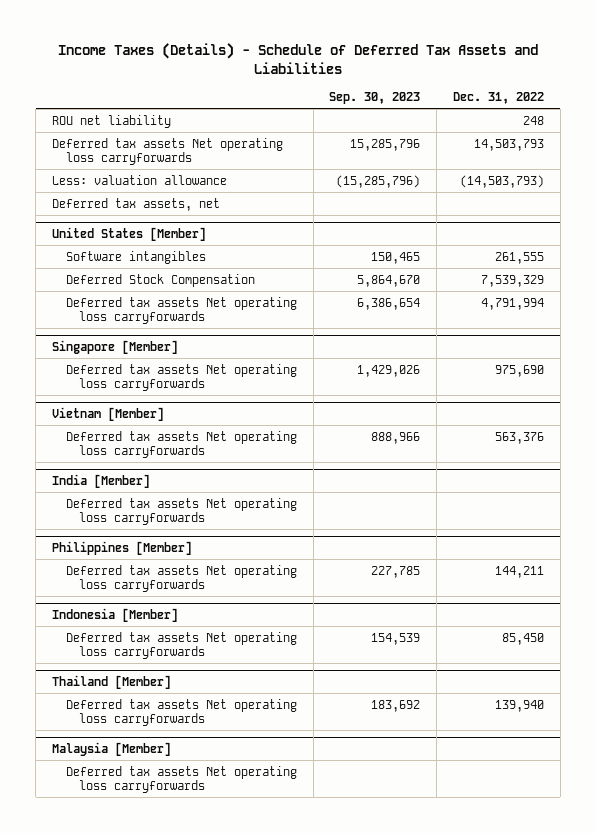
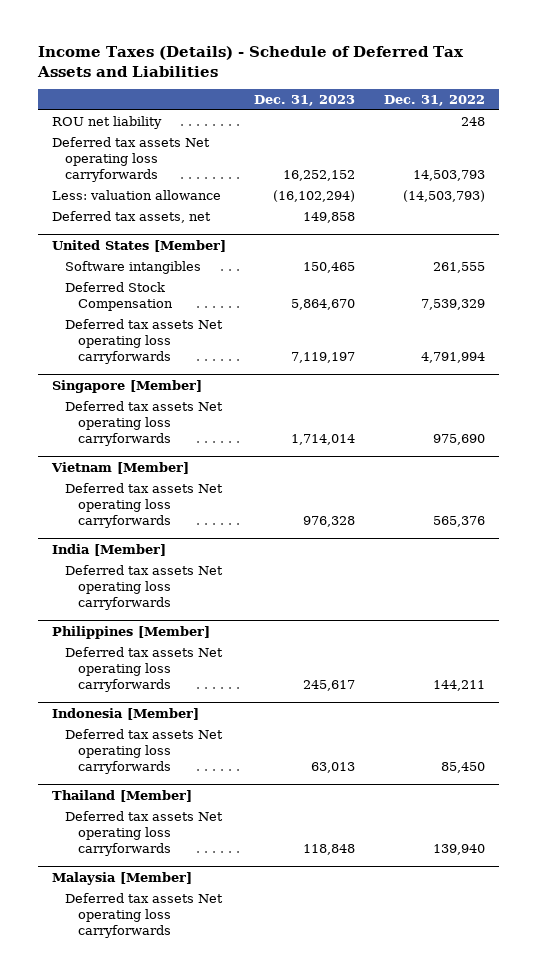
[329,92,421,105] Sep. 30, 2023 -> none
none -> [254,95,356,107] Dec. 31, 2023
[495,431,545,444] 563,376 -> [432,515,485,527] 565,376

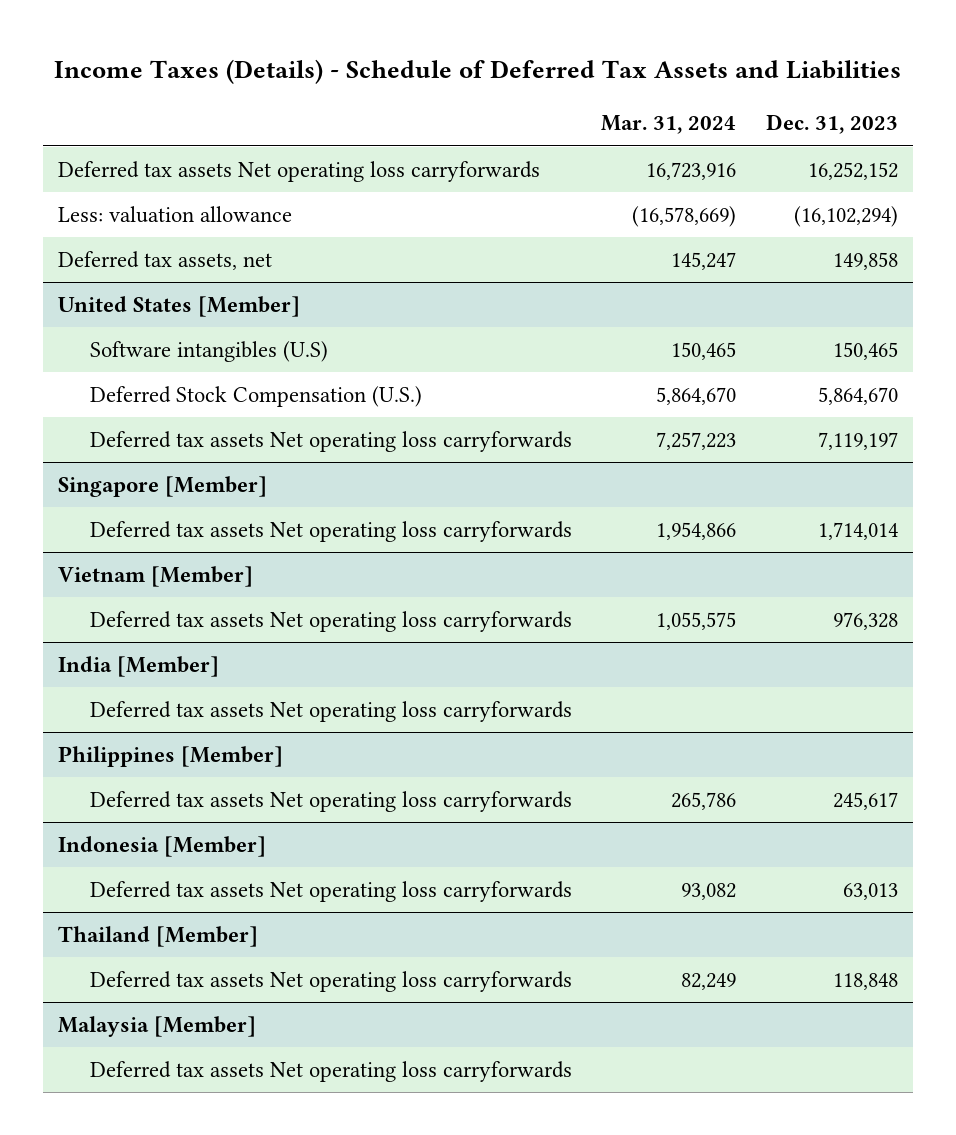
[383,95,485,107] Dec. 31, 2022 -> none
none -> [601,115,737,135] Mar. 31, 2024
[52,115,163,129] ROU net liability -> none
[65,260,202,274] Software intangibles -> [89,340,328,362] Software intangibles (U.S)
[65,281,173,311] Deferred Stock Compensation -> [89,385,422,407] Deferred Stock Compensation (U.S.)

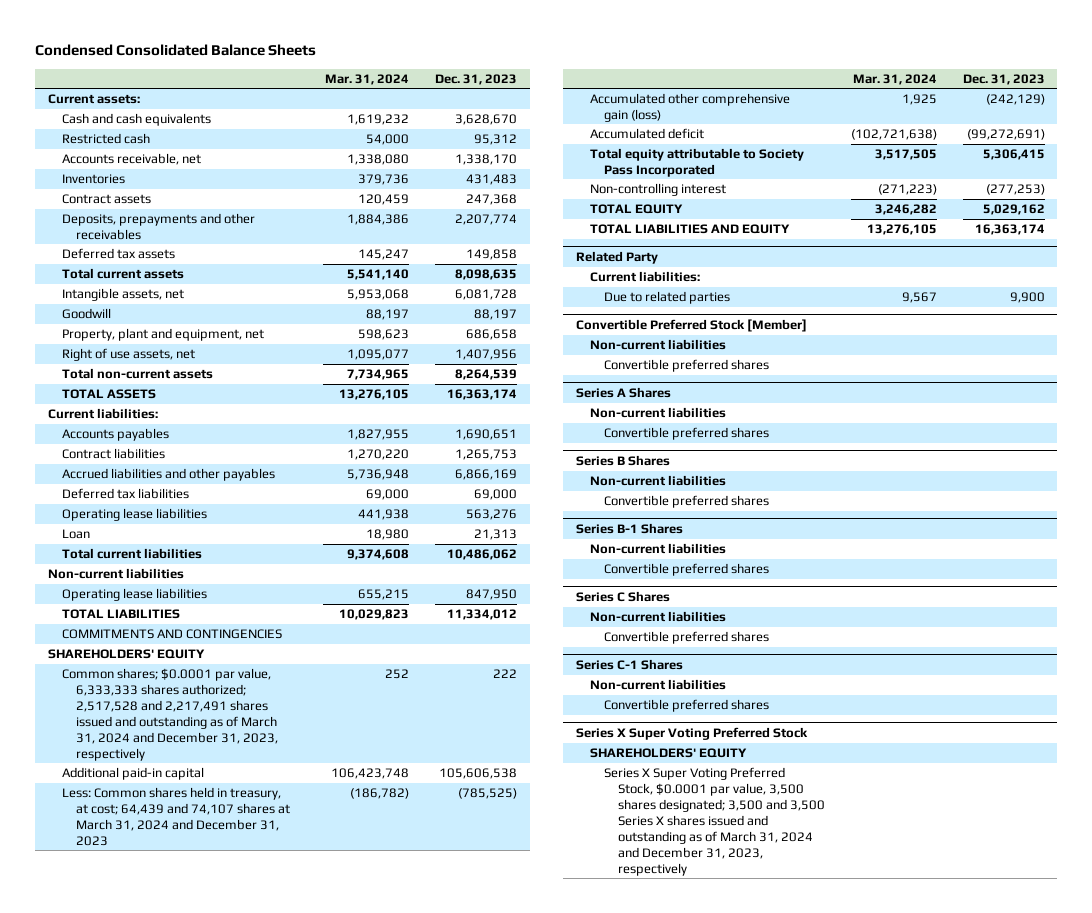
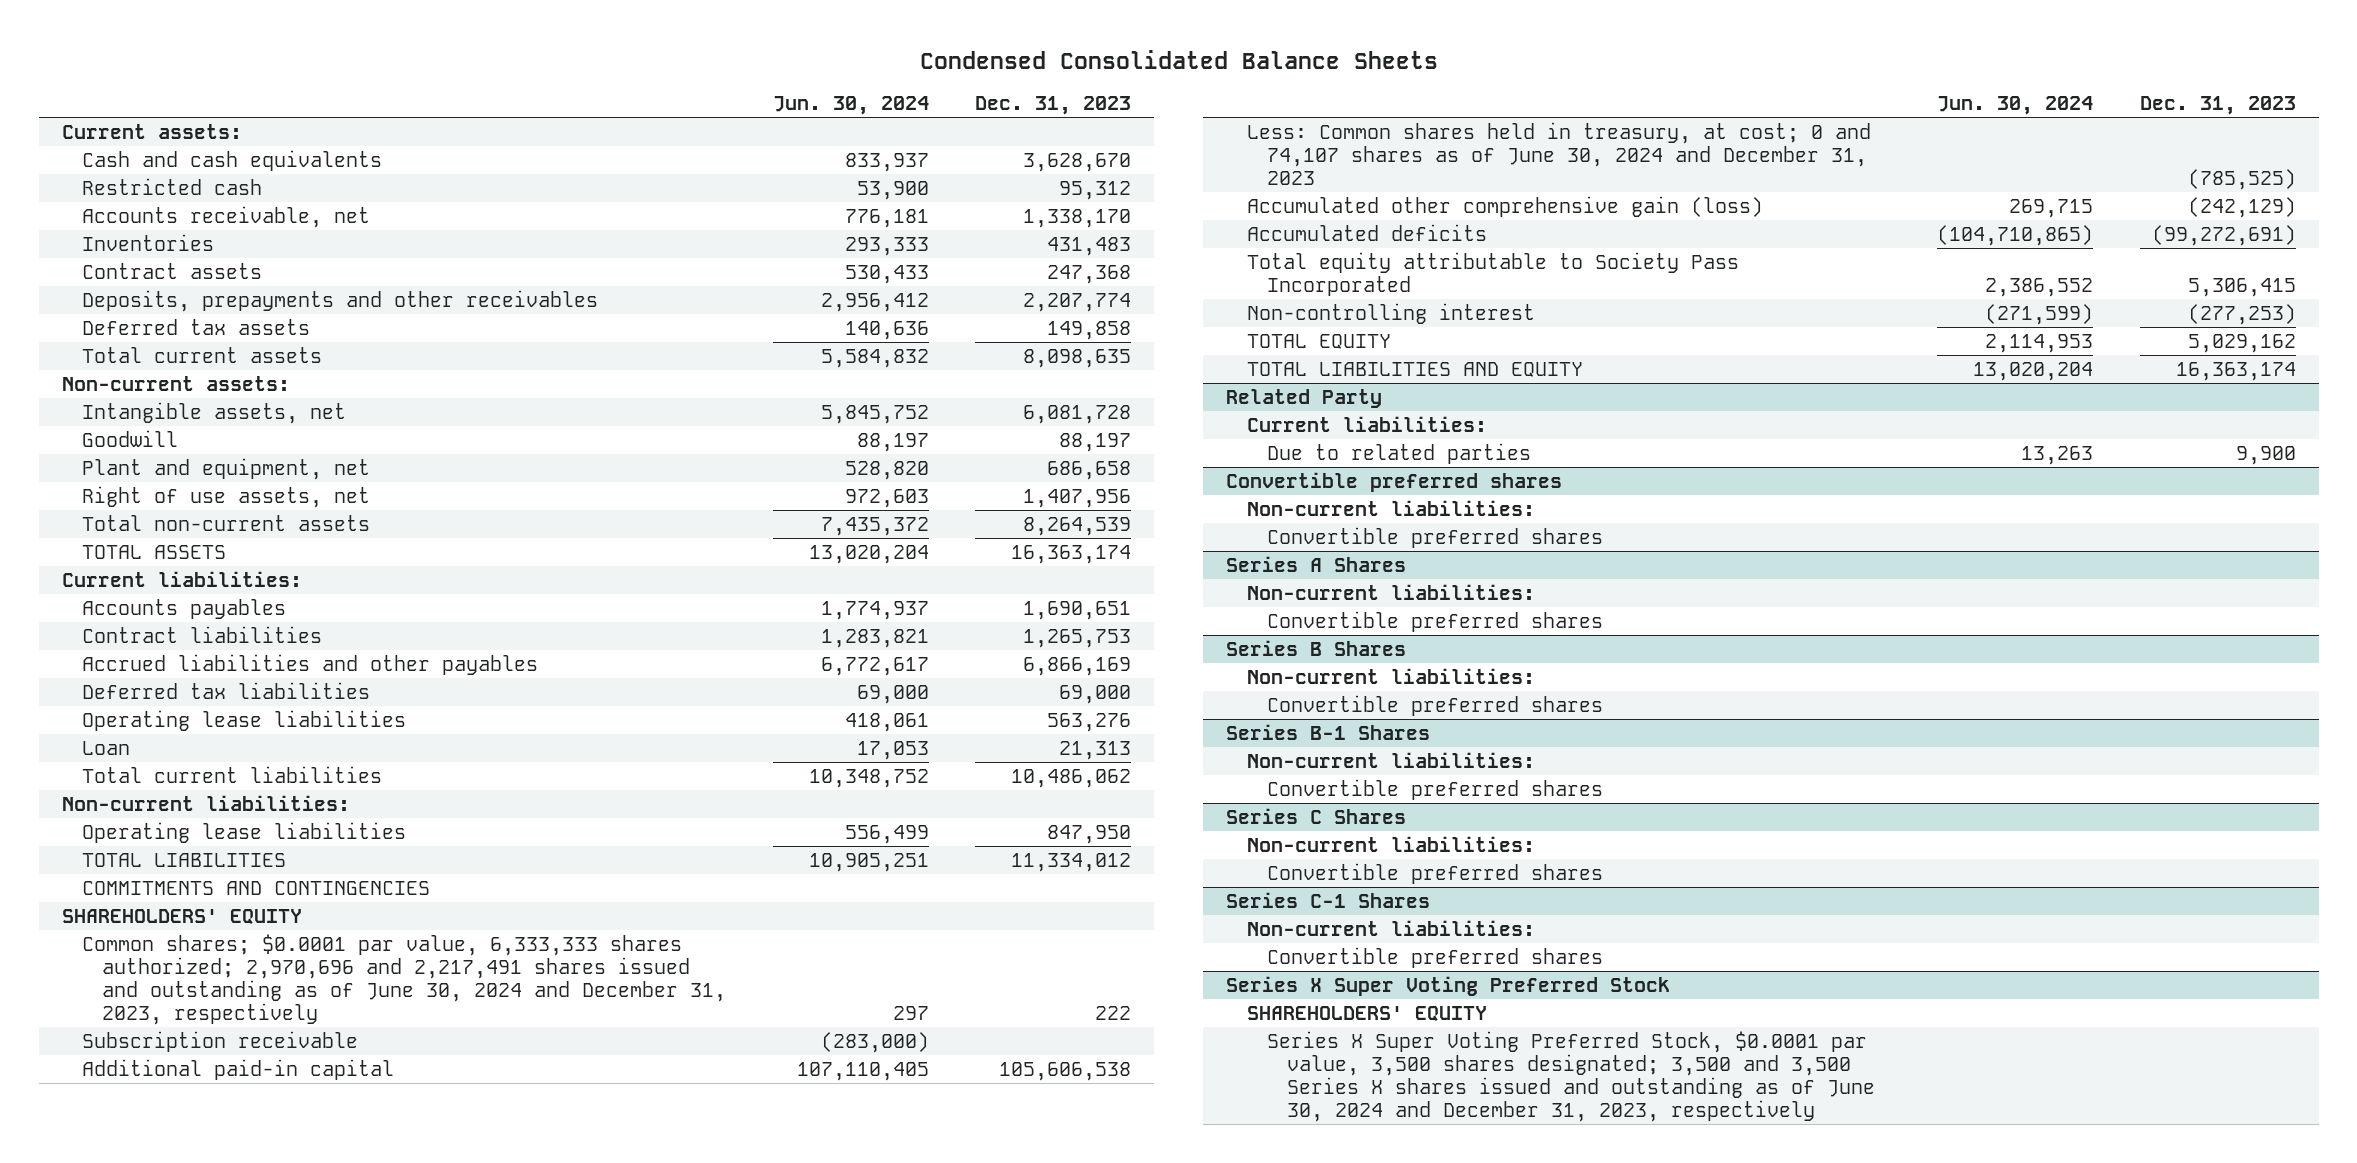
[325,73,410,85] Mar. 31, 2024 -> none
none -> [772,95,929,115] Jun. 30, 2024
none -> [61,376,290,392] Non-current assets:
[62,328,265,342] Property, plant and equipment, net -> [81,458,370,481] Plant and equipment, net
[47,568,184,580] Non-current liabilities -> [61,795,350,812] Non-current liabilities:
[62,668,279,761] Common shares; $0.0001 par value, 6,333,333 shares authorized; 2,517,528 and 2,217,491 shares issued and outstanding as of March 31, 2024 and December 31, 2023, respectively -> [81,934,727,1026] Common shares; $0.0001 par value, 6,333,333 shares authorized; 2,970,696 and 2,217,491 shares issued and outstanding as of June 30, 2024 and December 31, 2023, respectively
none -> [81,1031,358,1053] Subscription receivable
[62,787,291,846] Less: Common shares held in treasury, at cost; 64,439 and 74,107 shares at March 31, 2024 and December 31, 2023 -> [1246,122,1871,186] Less: Common shares held in treasury, at cost; 0 and 74,107 shares as of June 30, 2024 and December 31, 2023
[589,128,704,140] Accumulated deficit -> [1246,224,1487,242] Accumulated deficits
[575,319,807,333] Convertible Preferred Stock [Member] -> [1226,472,1563,493] Convertible preferred shares
[589,339,726,351] Non-current liabilities -> [1246,500,1535,517] Non-current liabilities:
[589,407,726,419] Non-current liabilities -> [1246,584,1535,601] Non-current liabilities:
[589,475,726,487] Non-current liabilities -> [1246,668,1535,685] Non-current liabilities:
[589,543,726,555] Non-current liabilities -> [1246,752,1535,769] Non-current liabilities:
[589,611,726,623] Non-current liabilities -> [1246,836,1535,853] Non-current liabilities:
[589,679,726,691] Non-current liabilities -> [1246,920,1535,937] Non-current liabilities:
[604,767,826,876] Series X Super Voting Preferred Stock, $0.0001 par value, 3,500 shares designated; 3,500 and 3,500 Series X shares issued and outstanding as of March 31, 2024 and December 31, 2023, respectively -> [1266,1031,1876,1123] Series X Super Voting Preferred Stock, $0.0001 par value, 3,500 shares designated; 3,500 and 3,500 Series X shares issued and outstanding as of June 30, 2024 and December 31, 2023, respectively

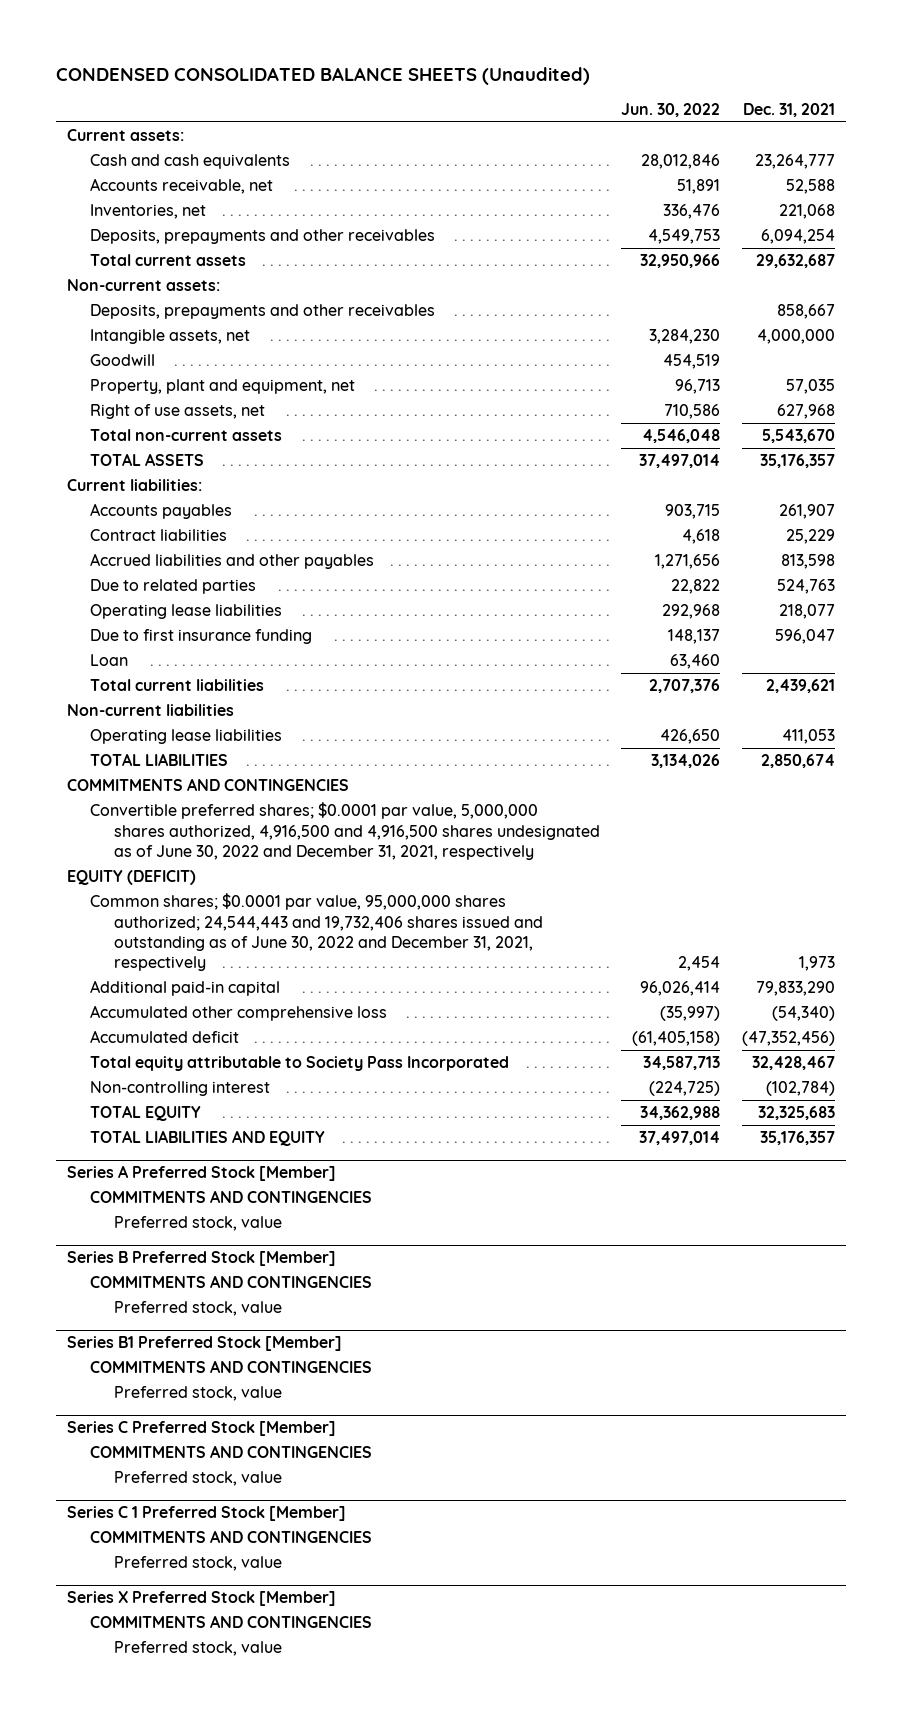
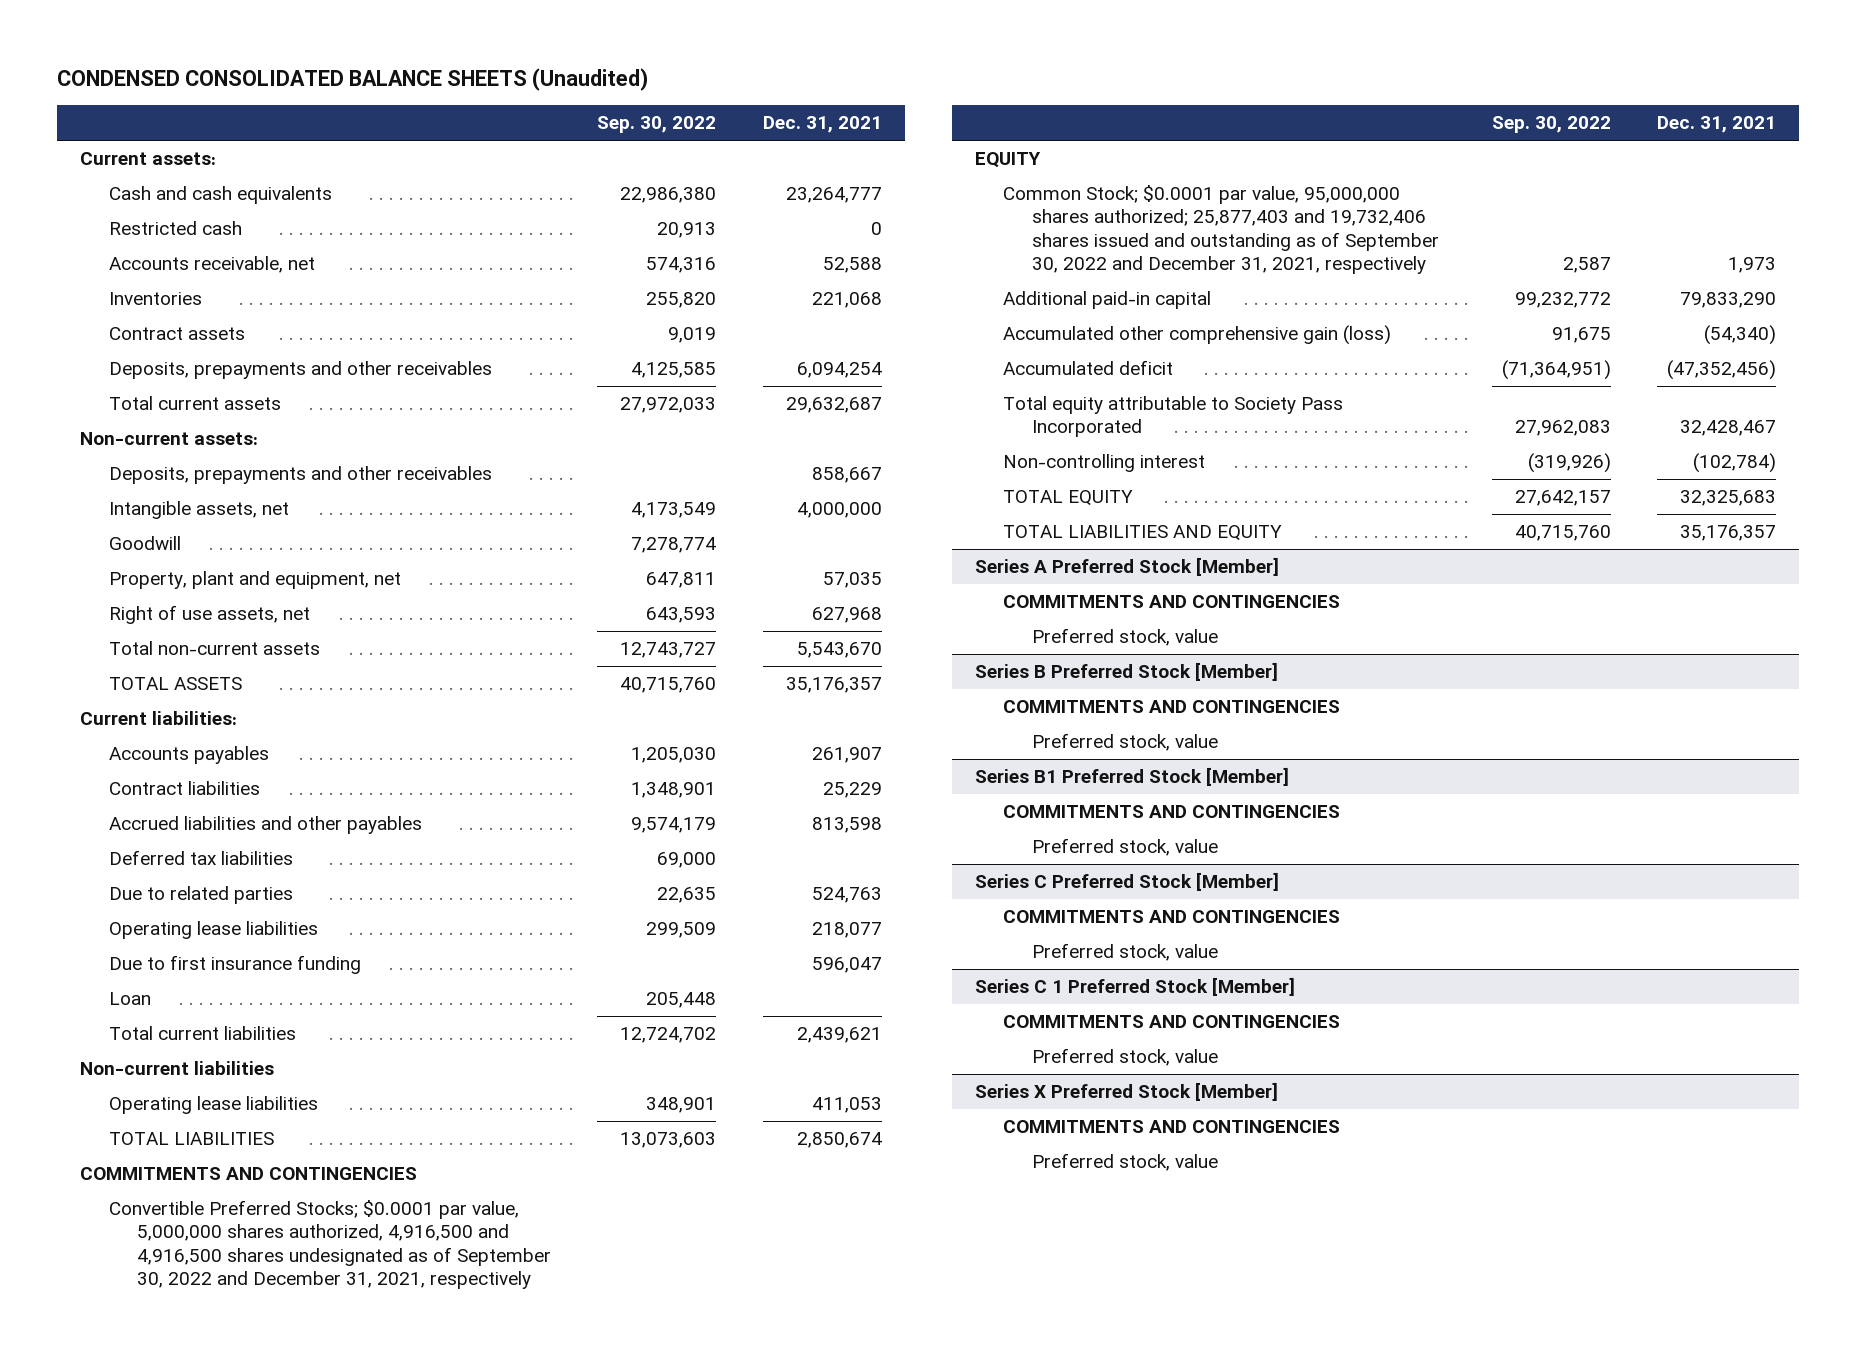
[621,103,721,118] Jun. 30, 2022 -> none
none -> [597,116,717,134] Sep. 30, 2022
none -> [108,221,242,236] Restricted cash
[90,204,207,220] Inventories, net -> [108,292,202,306] Inventories
none -> [108,327,245,341] Contract assets
none -> [108,850,293,866] Deferred tax liabilities
[90,802,600,860] Convertible preferred shares; $0.0001 par value, 5,000,000 shares authorized, 4,916,500 and 4,916,500 shares undesignated as of June 30, 2022 and December 31, 2021, respectively -> [108,1200,552,1290] Convertible Preferred Stocks; $0.0001 par value, 5,000,000 shares authorized, 4,916,500 and 4,916,500 shares undesignated as of September 30, 2022 and December 31, 2021, respectively
[66,870,196,886] EQUITY (DEFICIT) -> [974,152,1041,169] EQUITY
[90,893,543,972] Common shares; $0.0001 par value, 95,000,000 shares authorized; 24,544,443 and 19,732,406 shares issued and outstanding as of June 30, 2022 and December 31, 2021, respectively -> [1003,185,1439,275] Common Stock; $0.0001 par value, 95,000,000 shares authorized; 25,877,403 and 19,732,406 shares issued and outstanding as of September 30, 2022 and December 31, 2021, respectively
[90,1005,388,1022] Accumulated other comprehensive loss -> [1003,325,1392,346] Accumulated other comprehensive gain (loss)

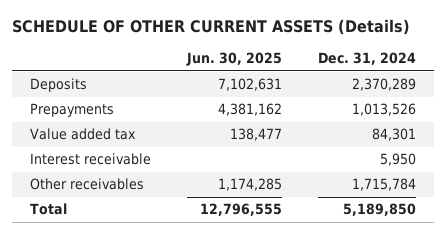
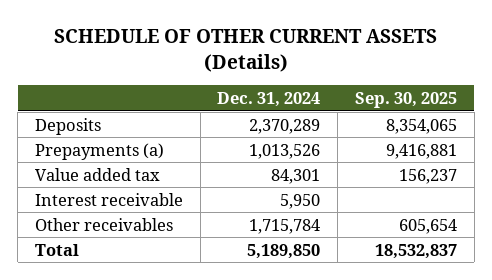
[185,51,282,66] Jun. 30, 2025 -> none
none -> [355,91,458,108] Sep. 30, 2025
[29,103,114,118] Prepayments -> [34,142,164,160] Prepayments (a)

